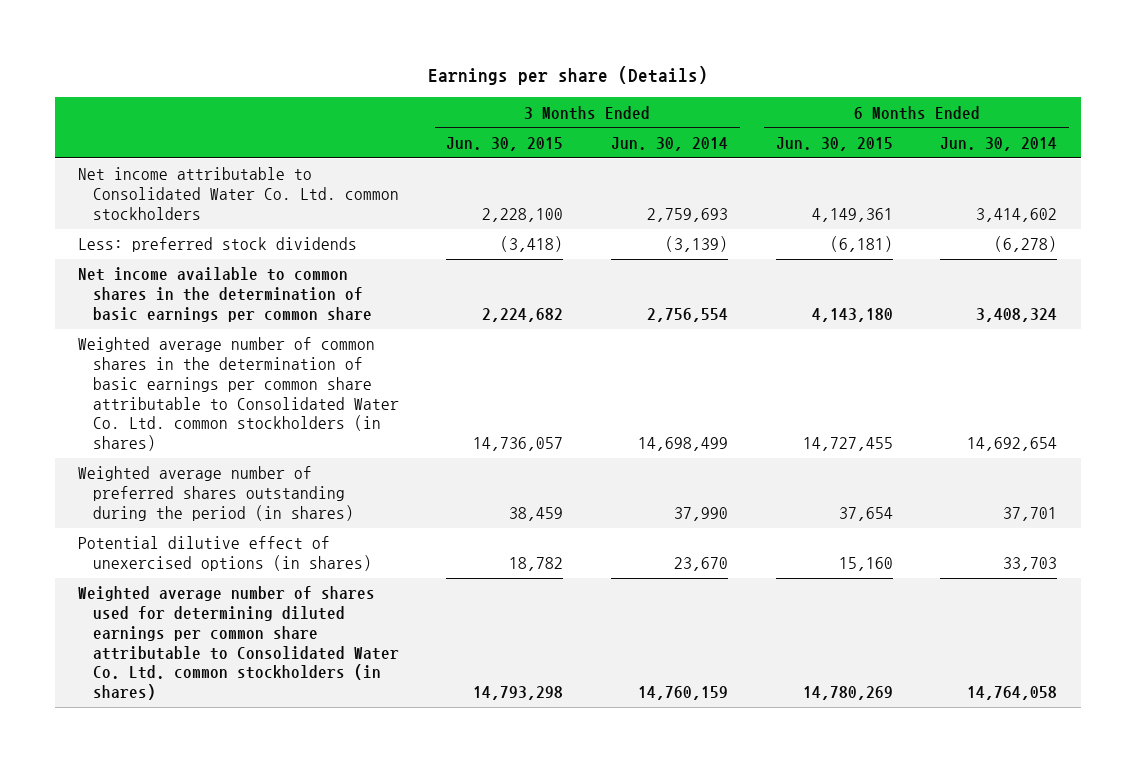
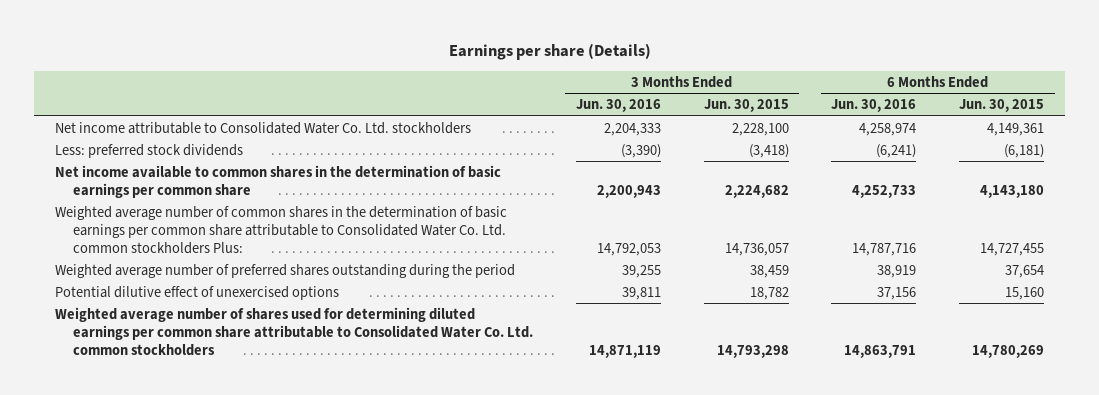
[611,137,729,152] Jun. 30, 2014 -> none
[940,137,1058,152] Jun. 30, 2014 -> none
none -> [575,99,661,113] Jun. 30, 2016
none -> [831,99,917,113] Jun. 30, 2016
[78,167,399,220] Net income attributable to Consolidated Water Co. Ltd. common stockholders -> [55,121,472,134] Net income attributable to Consolidated Water Co. Ltd. stockholders
[78,337,399,451] Weighted average number of common shares in the determination of basic earnings per common share attributable to Consolidated Water Co. Ltd. common stockholders (in shares) -> [55,205,508,254] Weighted average number of common shares in the determination of basic earnings per common share attributable to Consolidated Water Co. Ltd. common stockholders Plus:
[78,466,354,521] Weighted average number of preferred shares outstanding during the period (in shares) -> [55,263,516,278] Weighted average number of preferred shares outstanding during the period
[78,536,372,572] Potential dilutive effect of unexercised options (in shares) -> [55,285,340,300] Potential dilutive effect of unexercised options
[78,586,399,700] Weighted average number of shares used for determining diluted earnings per common share attributable to Consolidated Water Co. Ltd. common stockholders (in shares) -> [55,306,534,356] Weighted average number of shares used for determining diluted earnings per common share attributable to Consolidated Water Co. Ltd. common stockholders

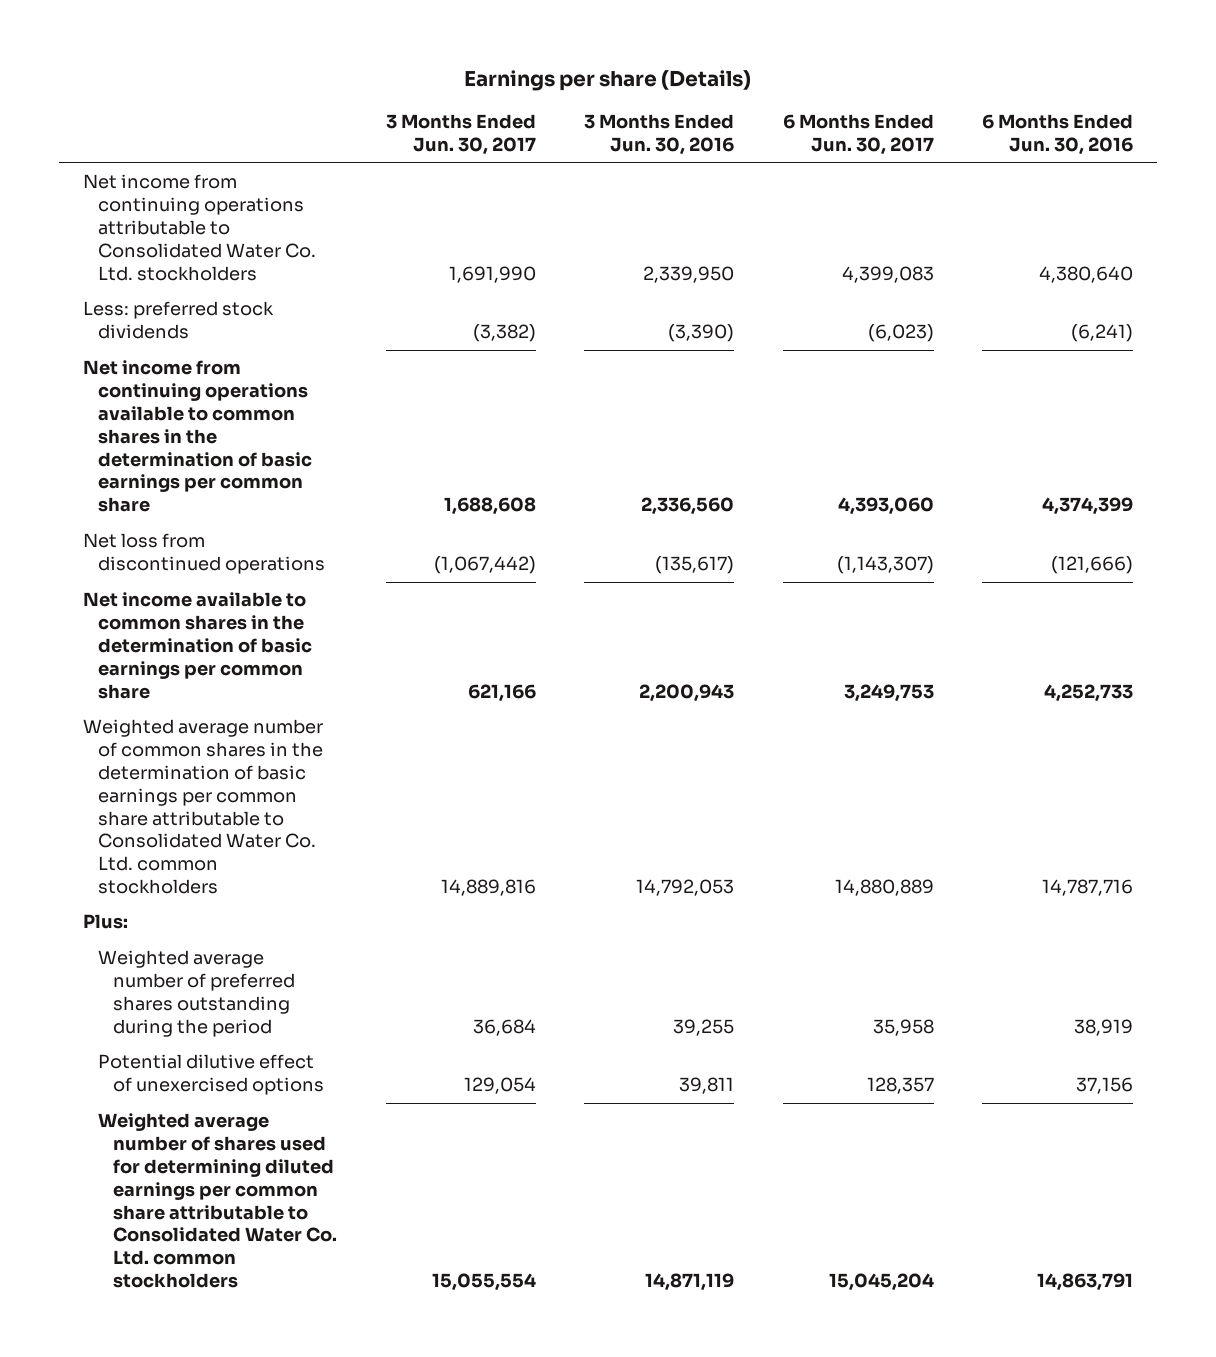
[703,99,789,113] Jun. 30, 2015 -> none
[958,99,1044,113] Jun. 30, 2015 -> none
none -> [385,114,536,156] 3 Months Ended Jun. 30, 2017
none -> [782,114,934,156] 6 Months Ended Jun. 30, 2017
[55,121,472,134] Net income attributable to Consolidated Water Co. Ltd. stockholders -> [82,174,317,281] Net income from continuing operations attributable to Consolidated Water Co. Ltd. stockholders
[603,122,661,136] 2,204,333 -> [643,265,735,283] 2,339,950
[859,122,917,136] 4,258,974 -> [1039,265,1134,283] 4,380,640
none -> [82,360,313,513] Net income from continuing operations available to common shares in the determination of basic earnings per common share
none -> [82,533,326,575] Net loss from discontinued operations
[55,205,508,254] Weighted average number of common shares in the determination of basic earnings per common share attributable to Consolidated Water Co. Ltd. common stockholders Plus: -> [82,719,324,895] Weighted average number of common shares in the determination of basic earnings per common share attributable to Consolidated Water Co. Ltd. common stockholders
none -> [82,914,128,930] Plus:

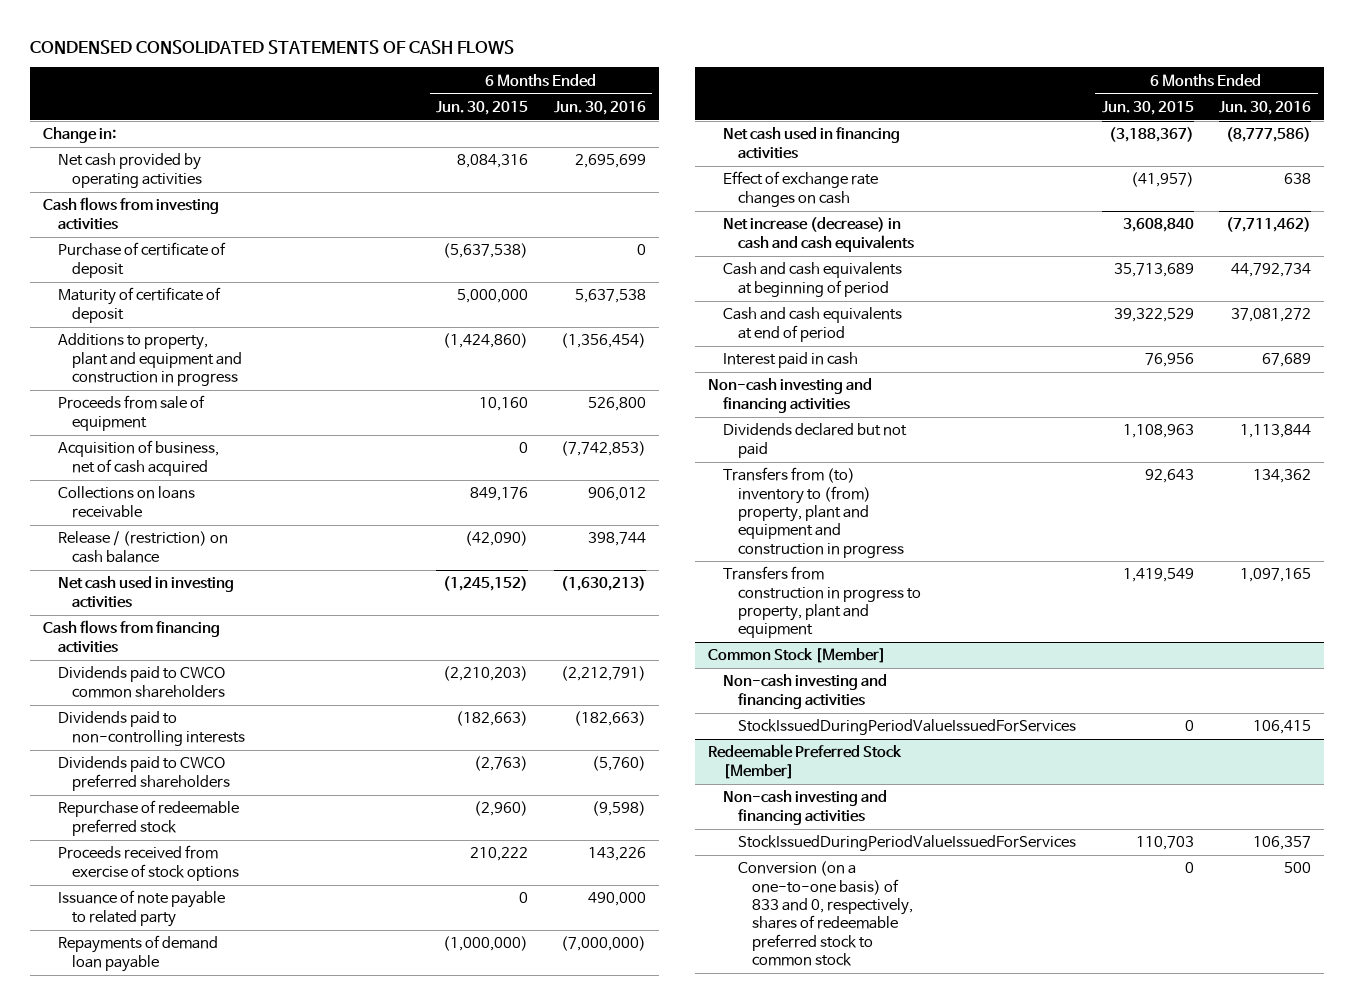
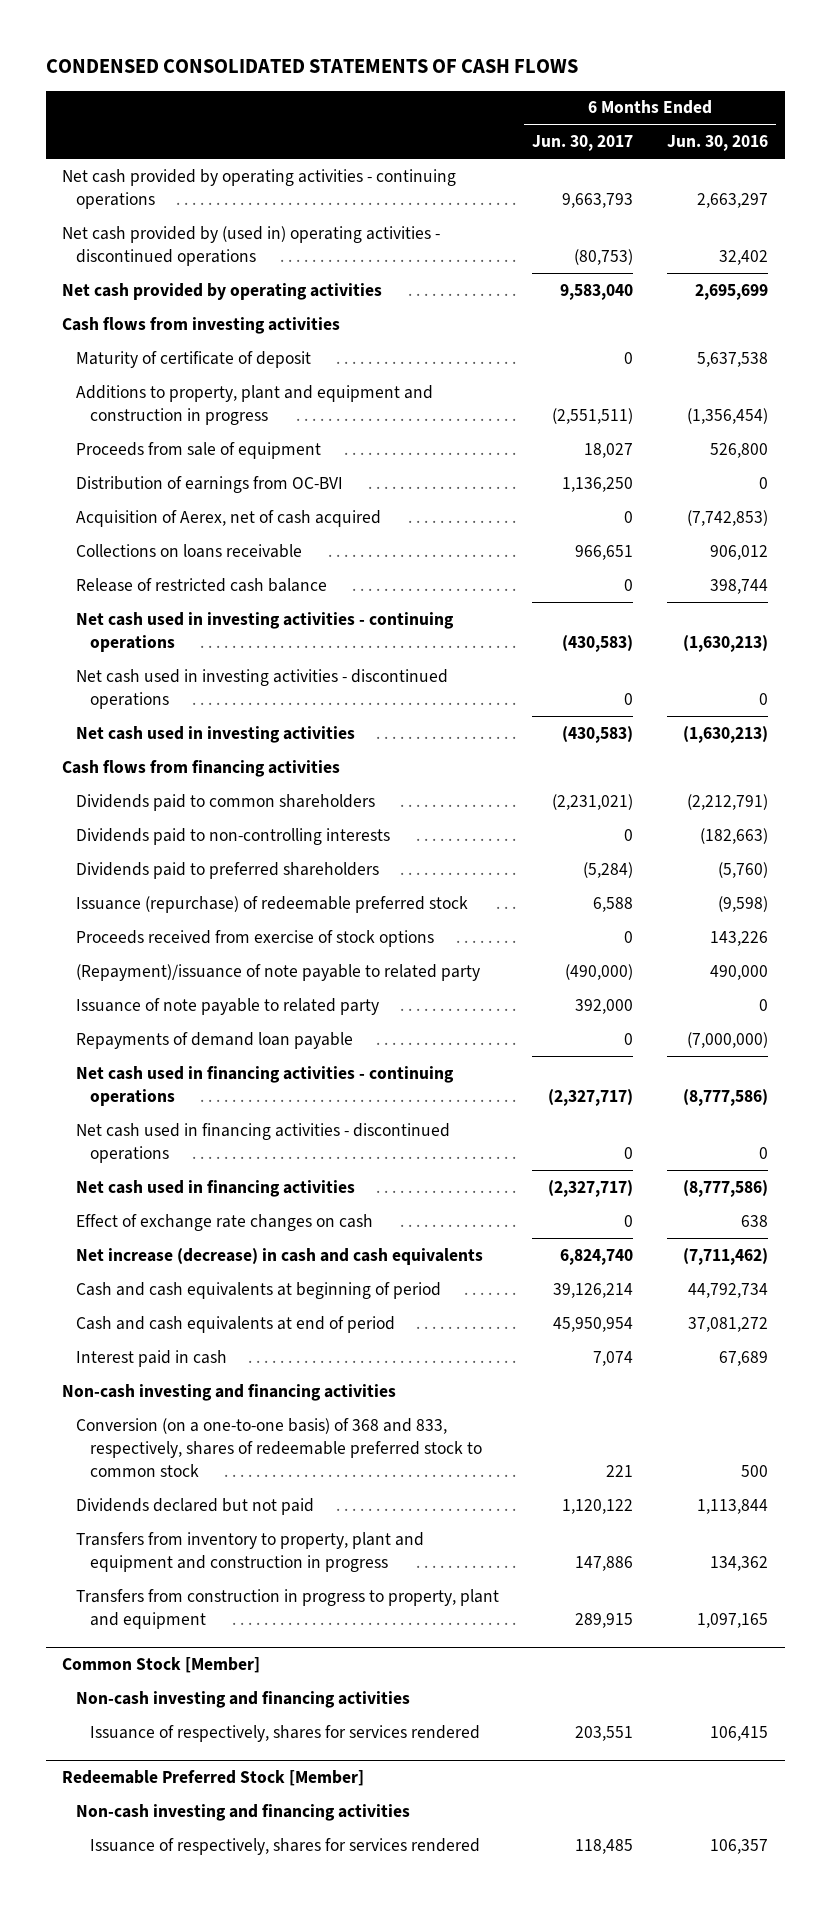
[436,101,529,116] Jun. 30, 2015 -> none
none -> [532,135,634,152] Jun. 30, 2017
[42,127,116,144] Change in: -> none
none -> [62,168,457,209] Net cash provided by operating activities - continuing operations
none -> [62,225,441,266] Net cash provided by (used in) operating activities - discontinued operations
[57,242,226,278] Purchase of certificate of deposit -> none
none -> [75,475,343,493] Distribution of earnings from OC-BVI
[57,440,219,476] Acquisition of business, net of cash acquired -> [75,509,381,527] Acquisition of Aerex, net of cash acquired
[57,531,228,563] Release / (restriction) on cash balance -> [75,577,327,592] Release of restricted cash balance
none -> [75,611,454,652] Net cash used in investing activities - continuing operations
none -> [75,668,448,709] Net cash used in investing activities - discontinued operations
[57,666,226,698] Dividends paid to CWCO common shareholders -> [75,793,375,811] Dividends paid to common shareholders
[57,756,231,791] Dividends paid to CWCO preferred shareholders -> [75,861,379,879] Dividends paid to preferred shareholders
[57,800,239,836] Repurchase of redeemable preferred stock -> [75,895,468,913] Issuance (repurchase) of redeemable preferred stock
none -> [75,963,480,981] (Repayment)/issuance of note payable to related party
[587,892,646,907] 490,000 -> [758,998,768,1011] 0
none -> [75,1065,454,1106] Net cash used in financing activities - continuing operations
none -> [75,1122,450,1163] Net cash used in financing activities - discontinued operations
none -> [75,1417,482,1477] Conversion (on a one-to-one basis) of 368 and 833, respectively, shares of redeemable preferred stock to common stock
[723,467,904,558] Transfers from (to) inventory to (from) property, plant and equipment and construction in progress -> [75,1531,424,1572] Transfers from inventory to property, plant and equipment and construction in progress
[737,719,1076,736] StockIssuedDuringPeriodValueIssuedForServices -> [89,1724,480,1742] Issuance of respectively, shares for services rendered
[737,861,914,966] Conversion (on a one-to-one basis) of 833 and 0, respectively, shares of redeemable preferred stock to common stock -> none
[737,835,1076,852] StockIssuedDuringPeriodValueIssuedForServices -> [89,1837,480,1855] Issuance of respectively, shares for services rendered

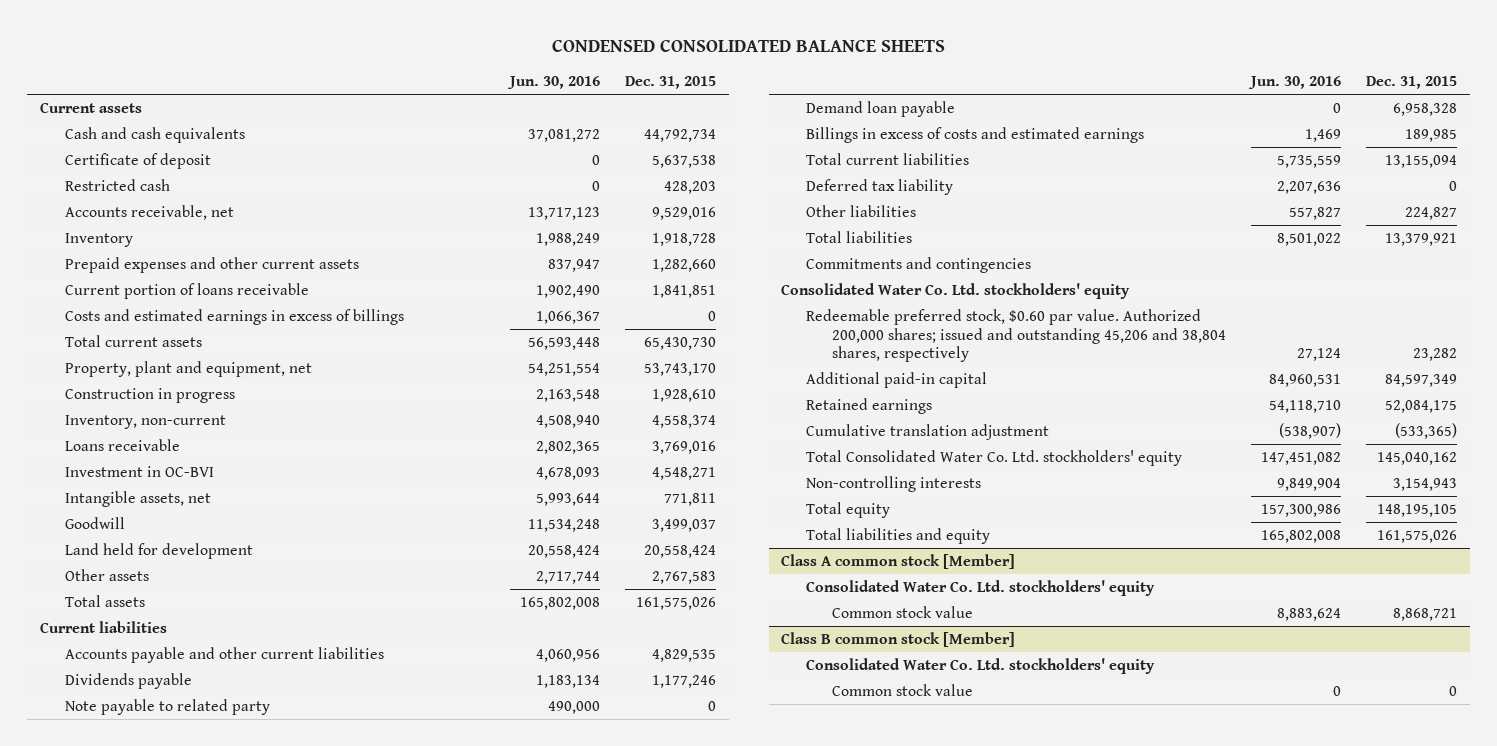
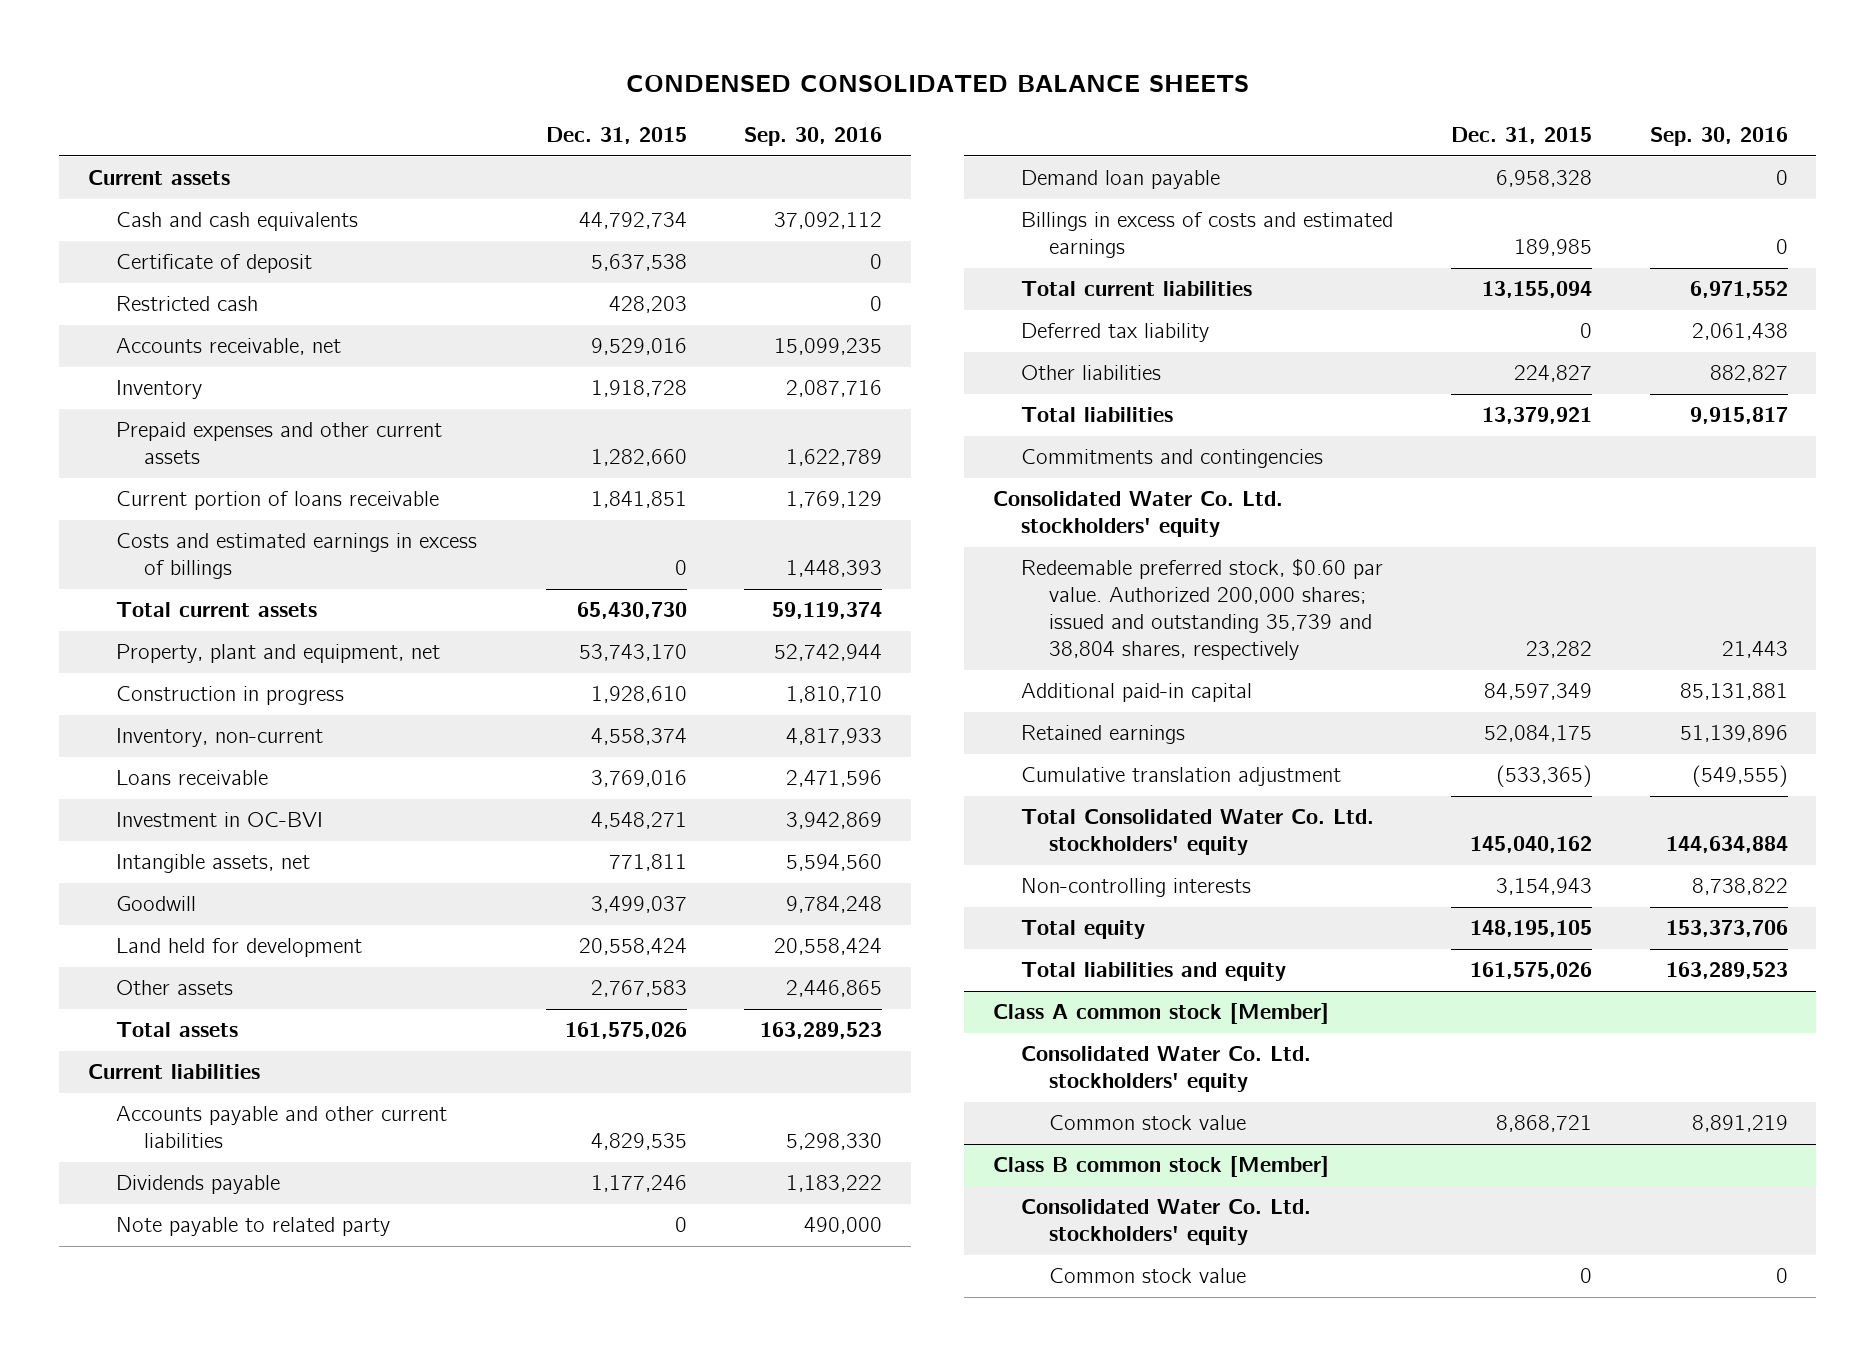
[506,76,600,90] Jun. 30, 2016 -> none
none -> [744,127,883,147] Sep. 30, 2016
[806,309,1226,363] Redeemable preferred stock, $0.60 par value. Authorized 200,000 shares; issued and outstanding 45,206 and 38,804 shares, respectively -> [1021,558,1384,661] Redeemable preferred stock, $0.60 par value. Authorized 200,000 shares; issued and outstanding 35,739 and 38,804 shares, respectively

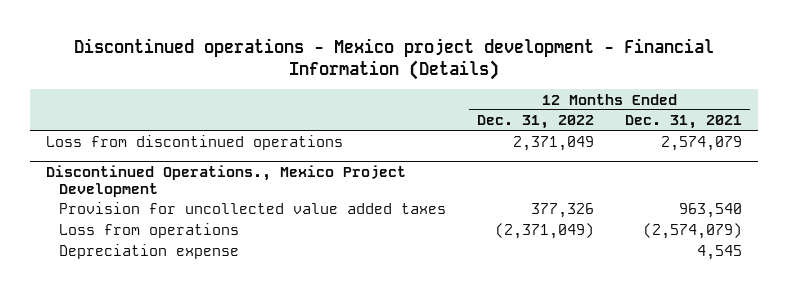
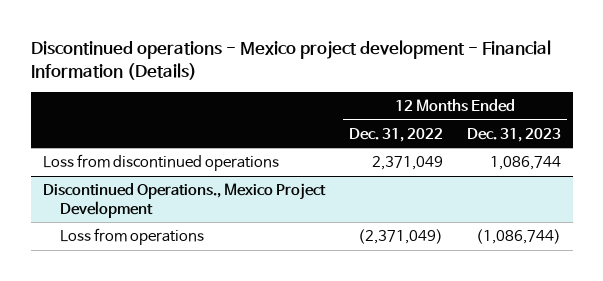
[625,115,743,130] Dec. 31, 2021 -> none
none -> [466,127,561,142] Dec. 31, 2023
[58,202,446,215] Provision for uncollected value added taxes -> none
[58,244,239,260] Depreciation expense -> none

